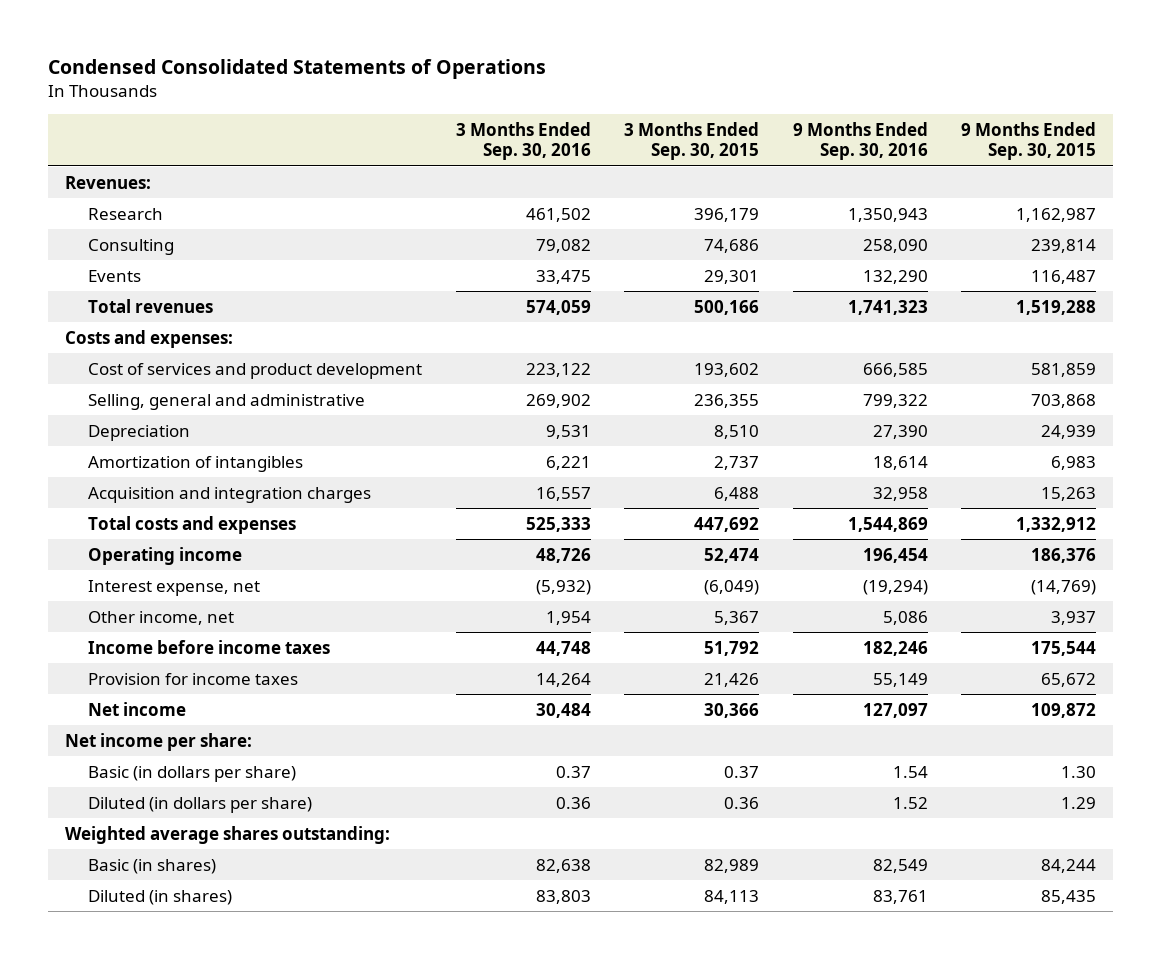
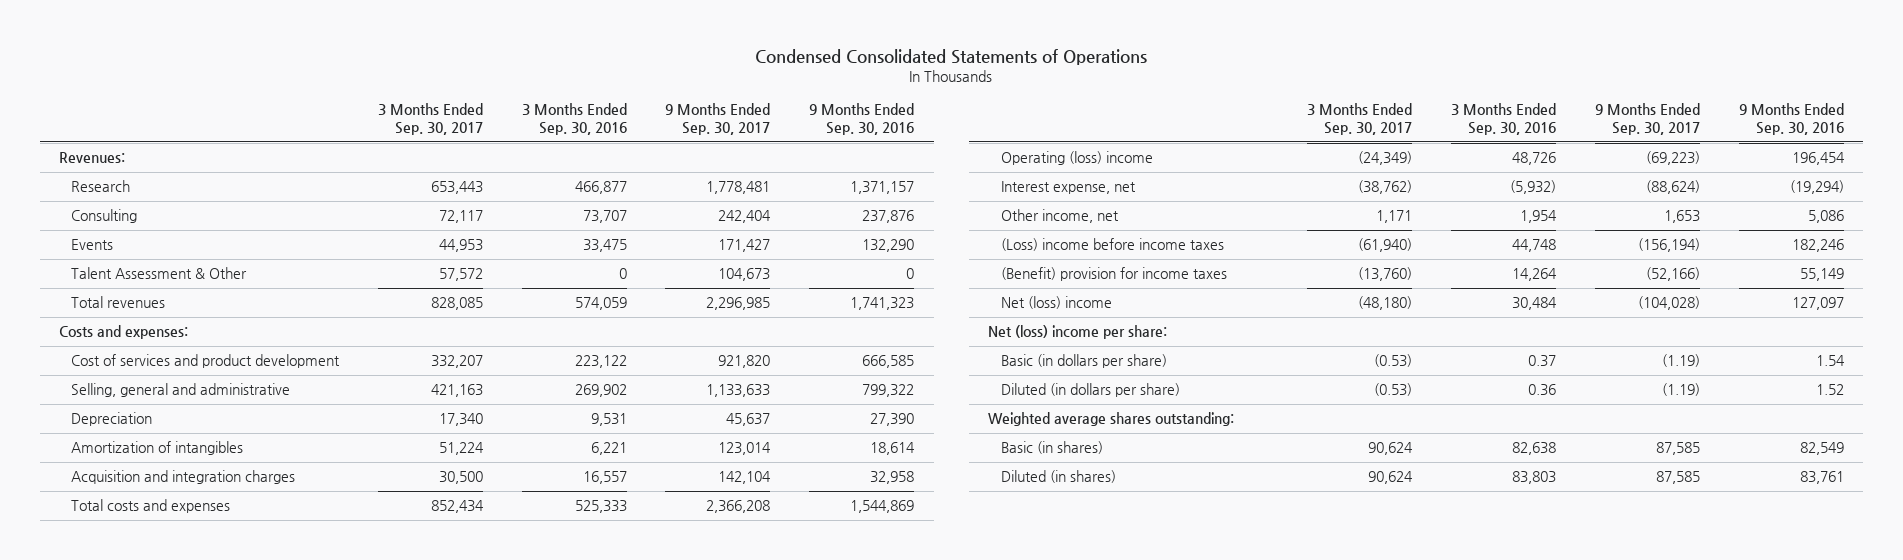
[624,121,760,160] 3 Months Ended Sep. 30, 2015 -> none
[961,121,1097,160] 9 Months Ended Sep. 30, 2015 -> none
none -> [377,103,483,136] 3 Months Ended Sep. 30, 2017
none -> [665,103,771,136] 9 Months Ended Sep. 30, 2017
[525,207,591,222] 461,502 -> [574,181,627,195] 466,877
[847,207,928,222] 1,350,943 -> [850,181,915,195] 1,371,157
[535,238,591,253] 79,082 -> [582,210,627,224] 73,707
[862,238,928,253] 258,090 -> [862,210,915,224] 237,876
none -> [71,267,248,280] Talent Assessment & Other
[88,546,243,565] Operating income -> [1000,151,1153,166] Operating (loss) income
[88,639,331,654] Income before income taxes -> [1000,238,1224,252] (Loss) income before income taxes
[88,672,299,685] Provision for income taxes -> [1000,267,1227,282] (Benefit) provision for income taxes
[88,701,187,716] Net income -> [1000,296,1112,310] Net (loss) income
[65,732,253,751] Net income per share: -> [988,325,1168,340] Net (loss) income per share:

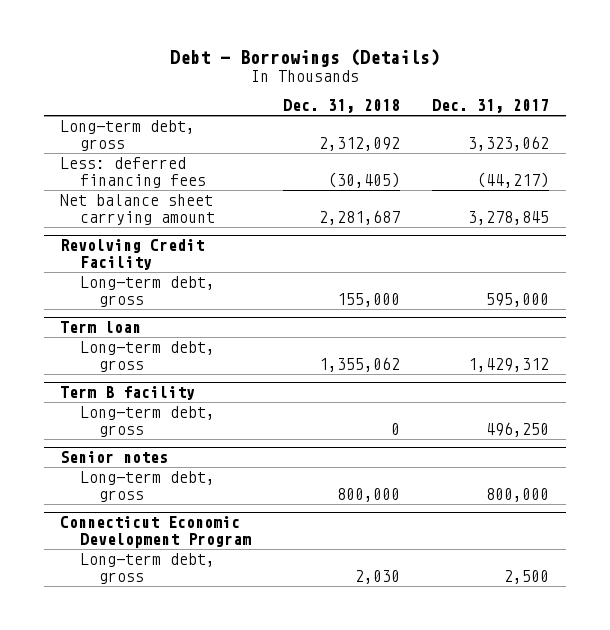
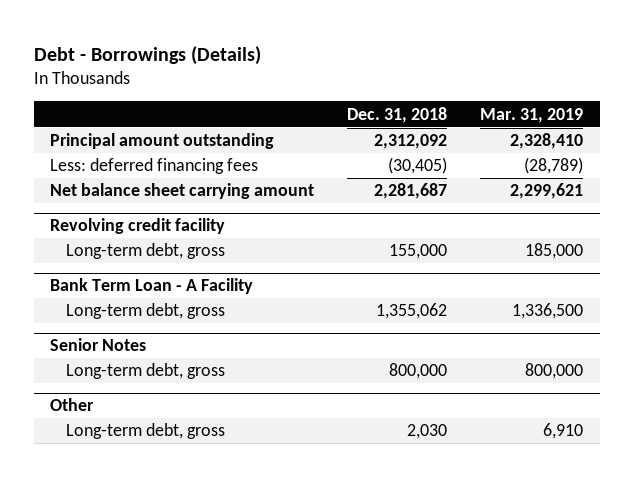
[432,99,550,114] Dec. 31, 2017 -> none
none -> [480,107,584,123] Mar. 31, 2019
[60,120,196,151] Long-term debt, gross -> [50,133,275,150] Principal amount outstanding
[60,239,205,270] Revolving Credit Facility -> [50,218,226,235] Revolving credit facility
[60,321,142,334] Term loan -> [50,278,254,295] Bank Term Loan - A Facility
[60,386,196,401] Term B facility -> none
[79,406,215,437] Long-term debt, gross -> none
[60,451,169,464] Senior notes -> [50,338,147,352] Senior Notes
[60,516,251,548] Connecticut Economic Development Program -> none
none -> [50,398,95,412] Other

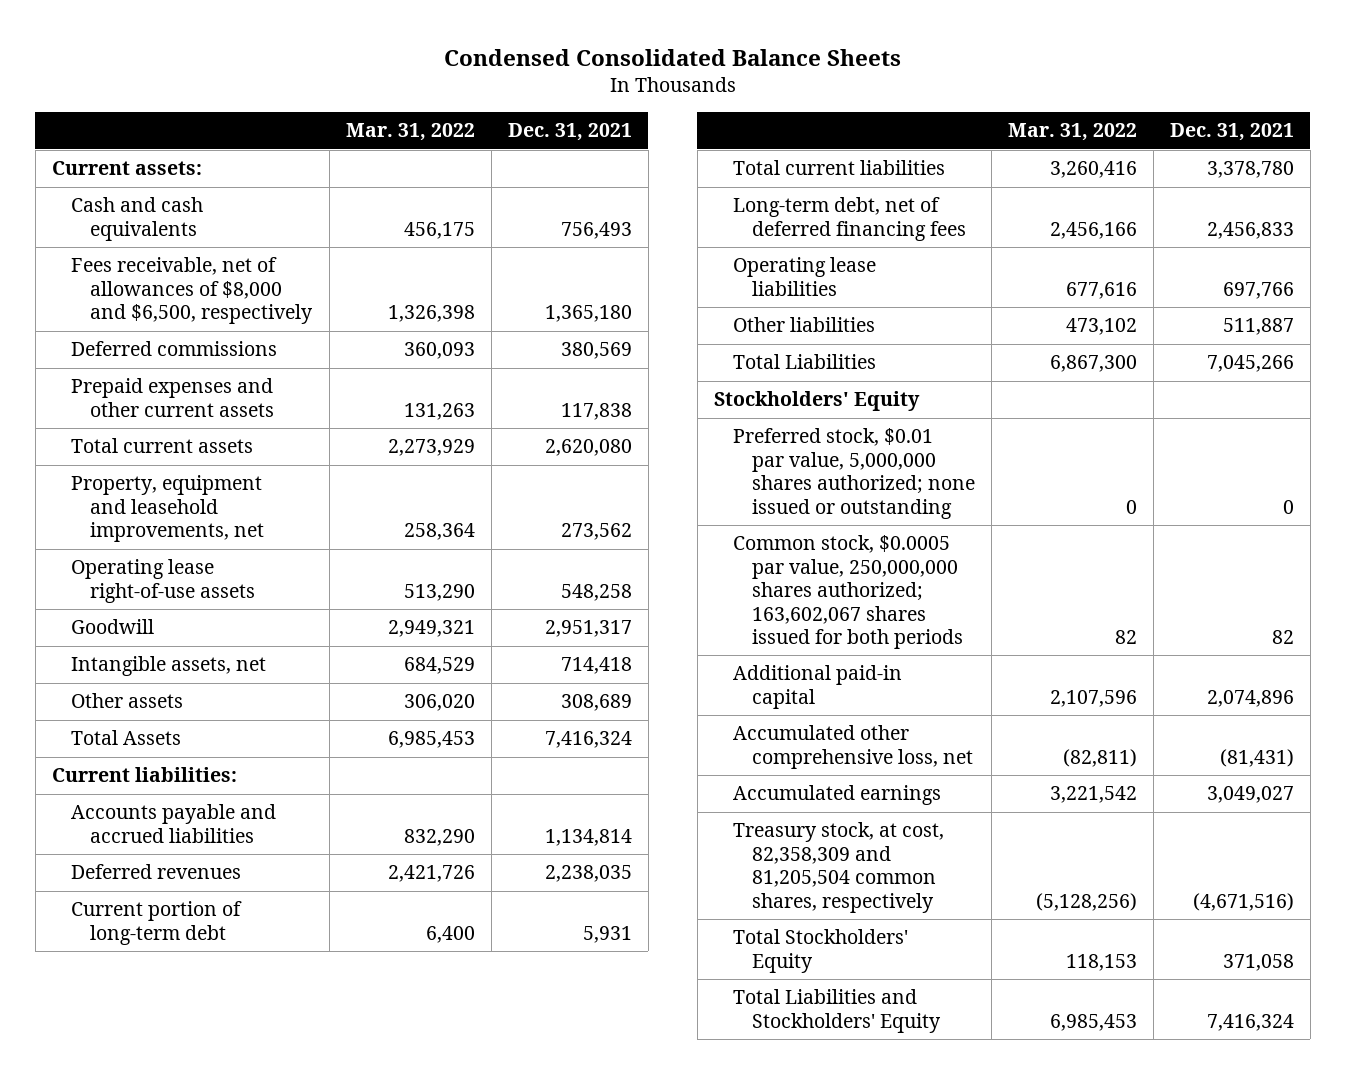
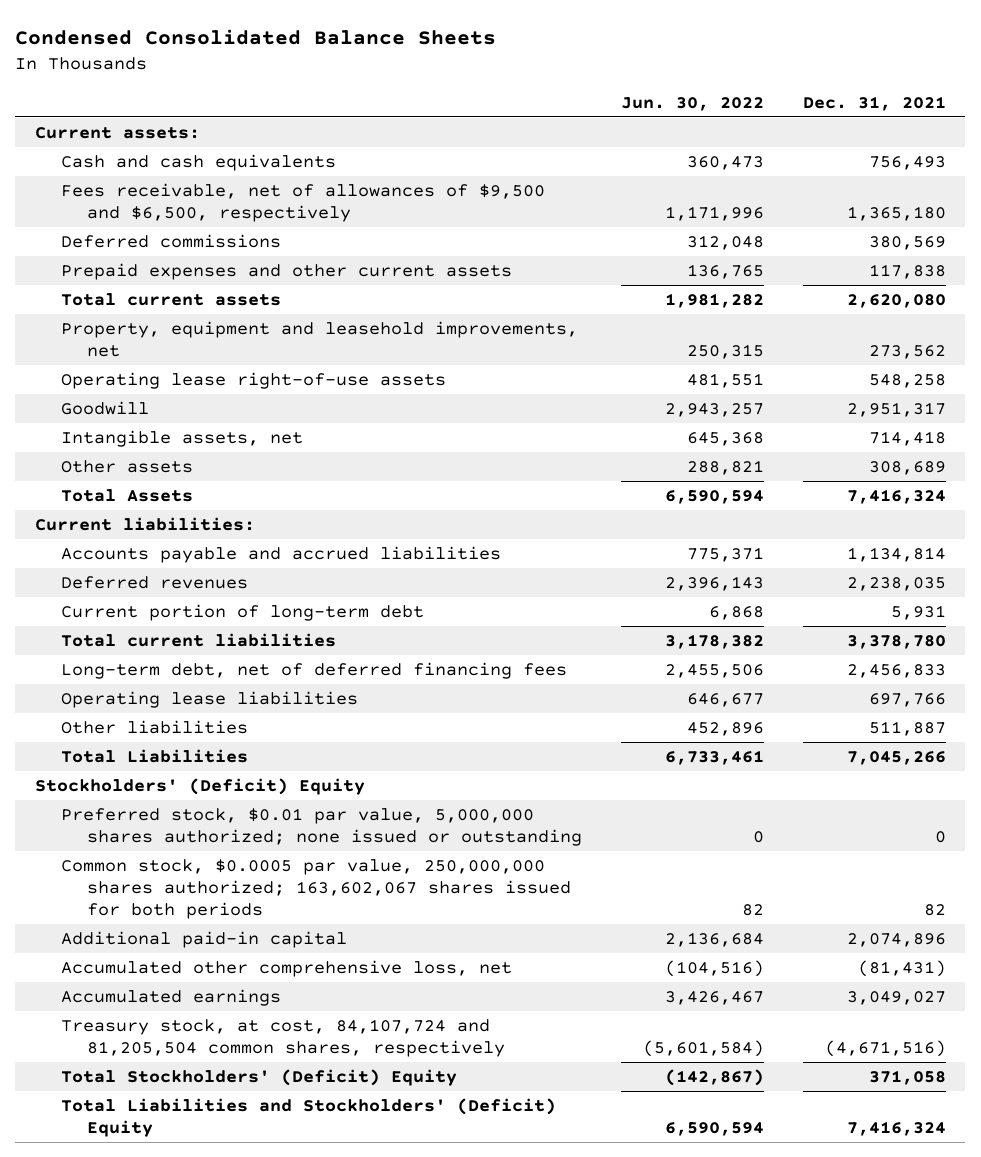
[346,123,476,142] Mar. 31, 2022 -> none
none -> [620,96,764,111] Jun. 30, 2022
[71,257,314,325] Fees receivable, net of allowances of $8,000 and $6,500, respectively -> [60,182,545,223] Fees receivable, net of allowances of $9,500 and $6,500, respectively
[713,391,920,412] Stockholders' Equity -> [34,777,365,795] Stockholders' (Deficit) Equity
[732,822,944,913] Treasury stock, at cost, 82,358,309 and 81,205,504 common shares, respectively -> [60,1018,505,1058] Treasury stock, at cost, 84,107,724 and 81,205,504 common shares, respectively
[732,929,908,973] Total Stockholders' Equity -> [60,1068,457,1086] Total Stockholders' (Deficit) Equity
[732,989,942,1033] Total Liabilities and Stockholders' Equity -> [60,1097,556,1138] Total Liabilities and Stockholders' (Deficit) Equity

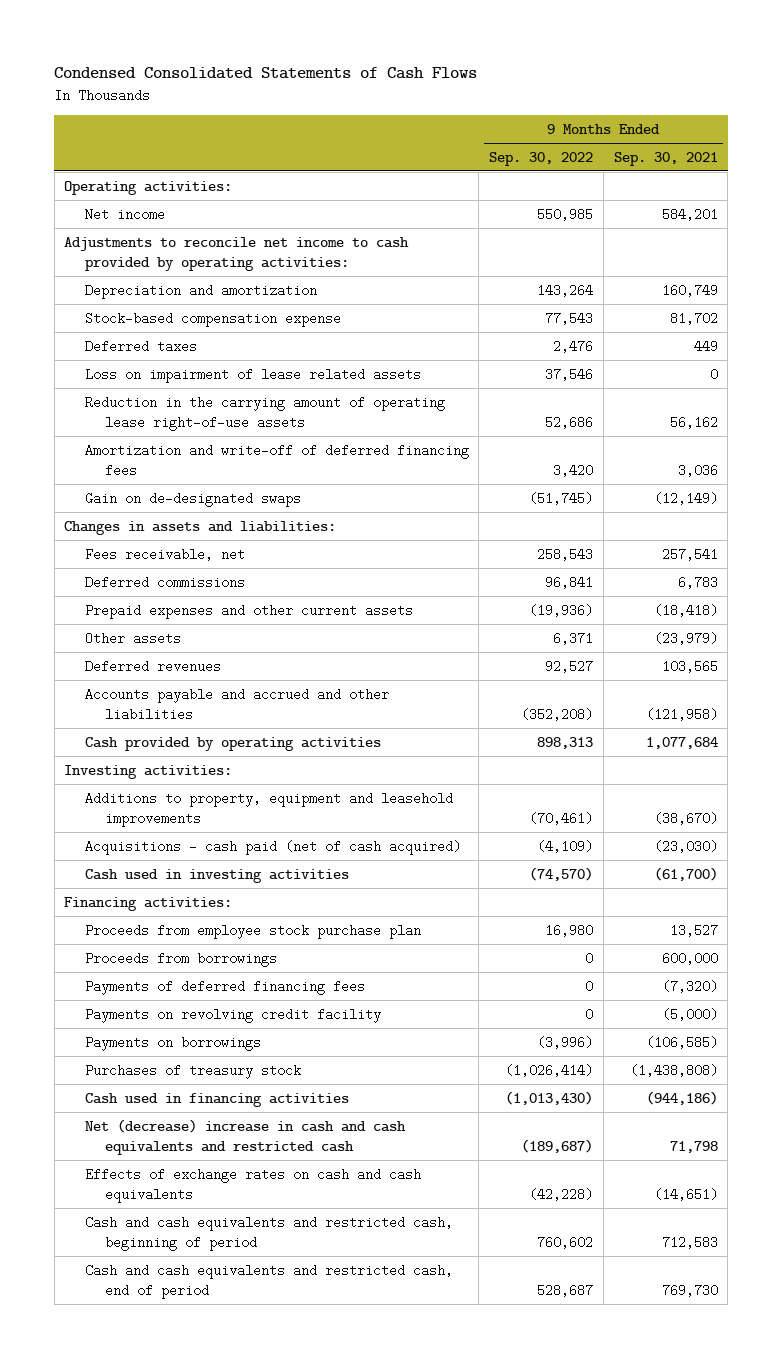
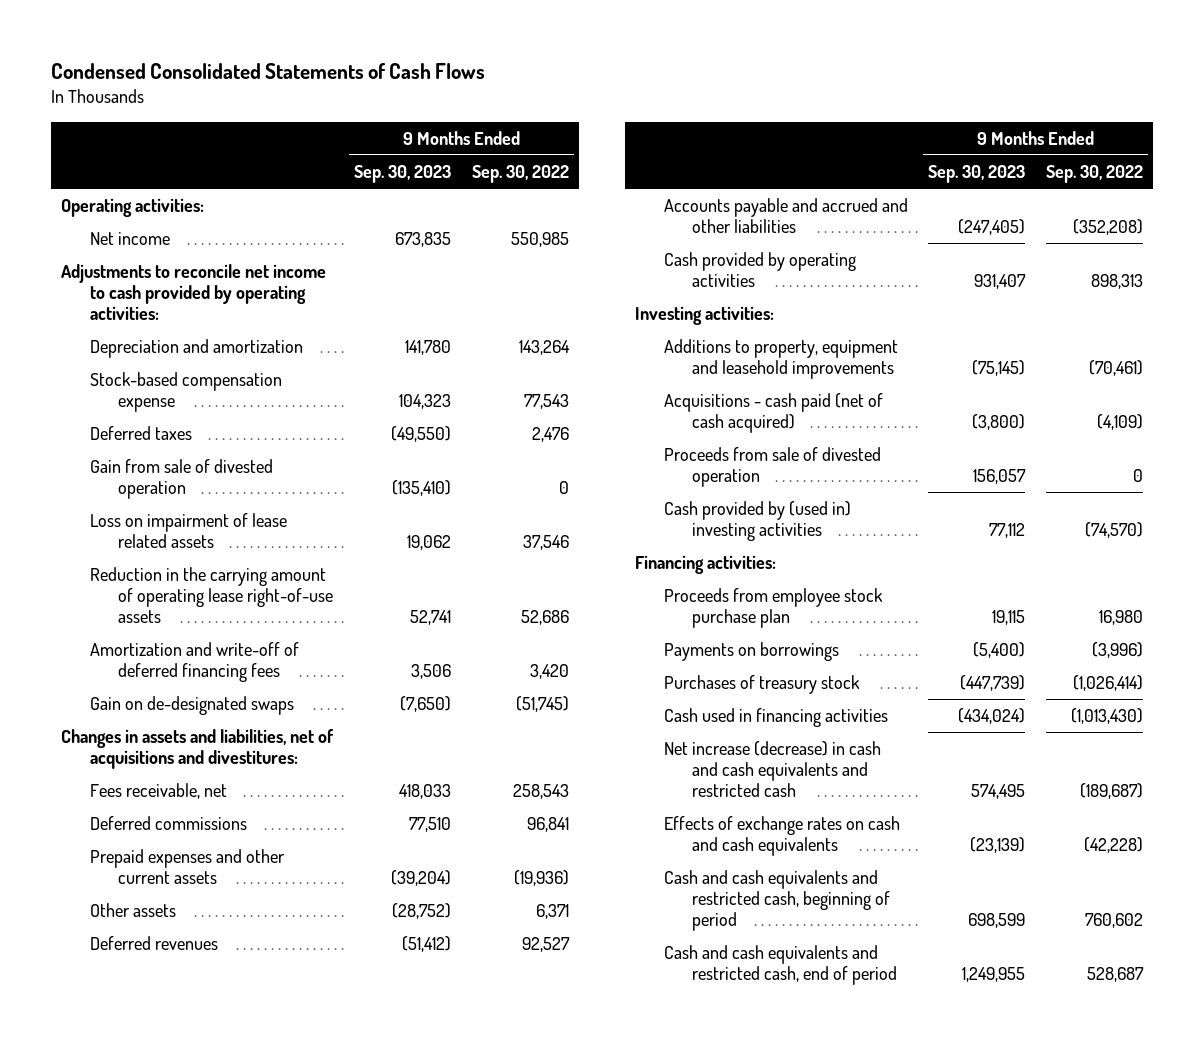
[613,151,718,166] Sep. 30, 2021 -> none
none -> [354,165,452,184] Sep. 30, 2023
none -> [89,459,273,500] Gain from sale of divested operation
[64,520,337,535] Changes in assets and liabilities: -> [60,729,334,770] Changes in assets and liabilities, net of acquisitions and divestitures:
none -> [663,447,881,488] Proceeds from sale of divested operation
[84,868,349,883] Cash used in investing activities -> [663,501,851,542] Cash provided by (used in) investing activities
[84,951,277,967] Proceeds from borrowings -> none
[84,979,365,995] Payments of deferred financing fees -> none
[84,1007,381,1023] Payments on revolving credit facility -> none
[84,1118,406,1155] Net (decrease) increase in cash and cash equivalents and restricted cash -> [663,741,881,798] Net increase (decrease) in cash and cash equivalents and restricted cash

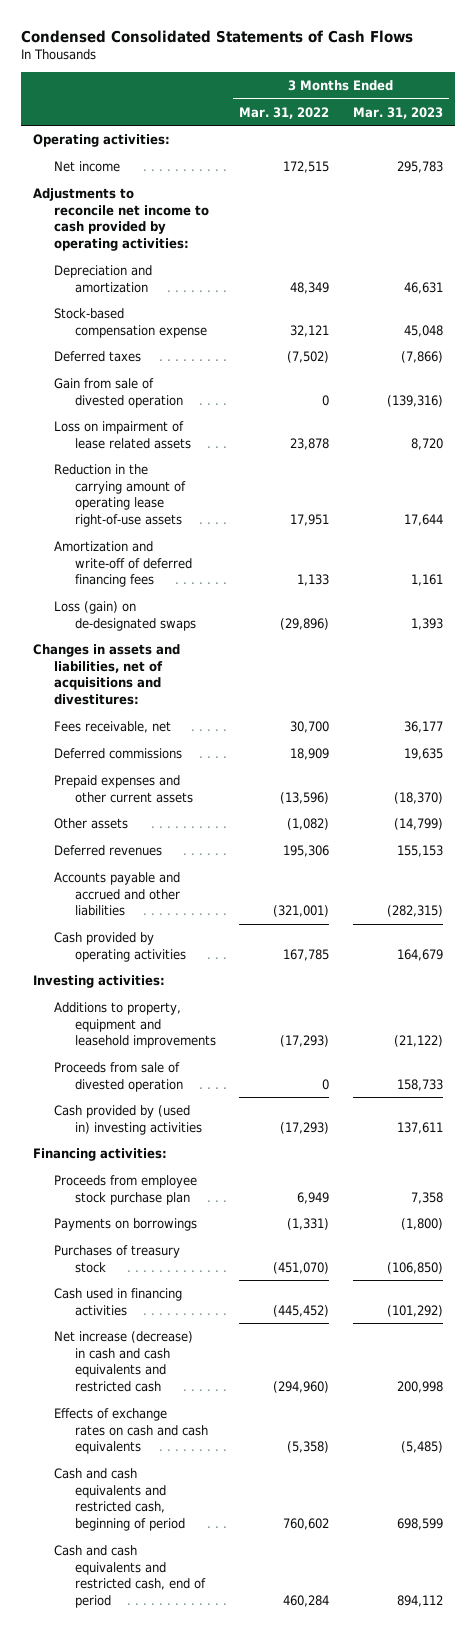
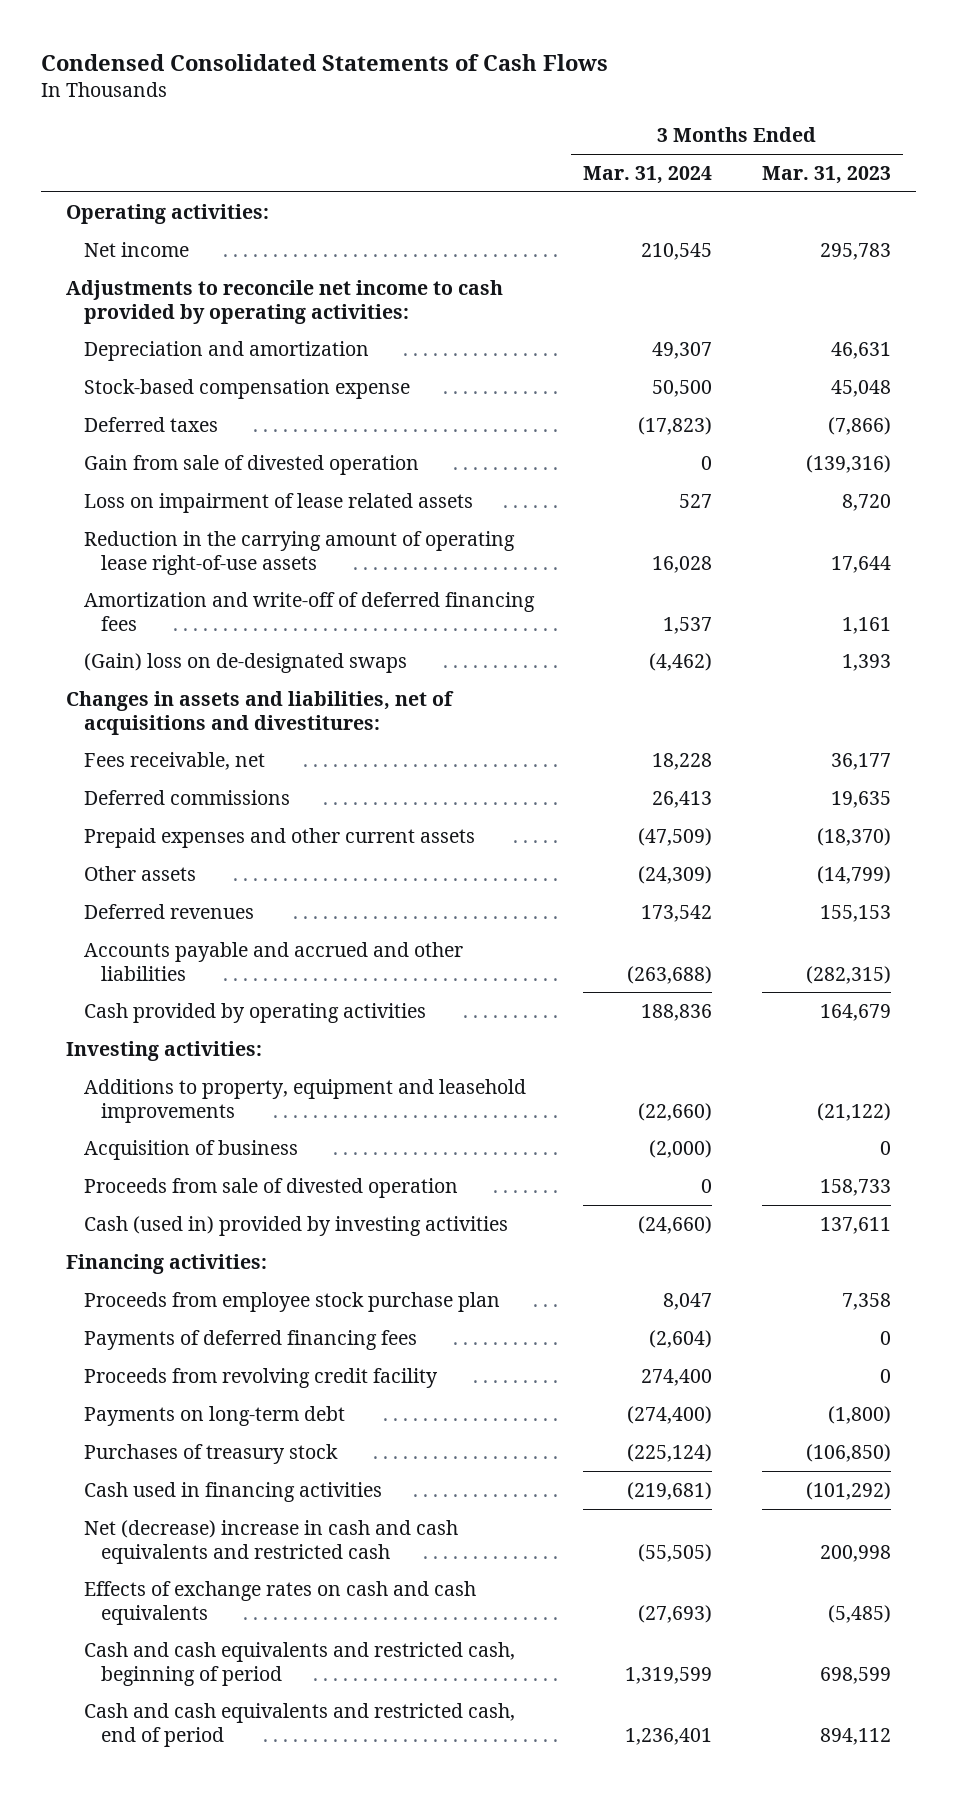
[239,106,330,119] Mar. 31, 2022 -> none
none -> [583,165,713,184] Mar. 31, 2024
[53,601,196,631] Loss (gain) on de-designated swaps -> [83,652,407,673] (Gain) loss on de-designated swaps
none -> [83,1139,298,1160] Acquisition of business
[53,1105,202,1135] Cash provided by (used in) investing activities -> [83,1215,508,1236] Cash (used in) provided by investing activities
none -> [83,1329,417,1350] Payments of deferred financing fees
none -> [83,1367,438,1388] Proceeds from revolving credit facility
[53,1218,197,1232] Payments on borrowings -> [83,1405,345,1426] Payments on long-term debt
[53,1331,193,1393] Net increase (decrease) in cash and cash equivalents and restricted cash -> [83,1519,458,1564] Net (decrease) increase in cash and cash equivalents and restricted cash

